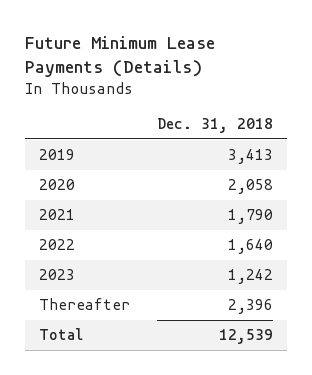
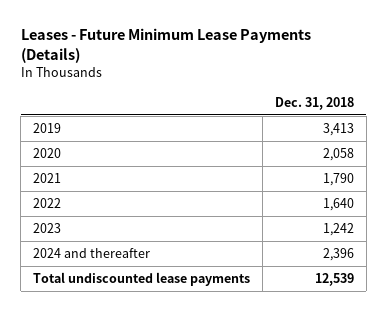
[24,35,215,77] Future Minimum Lease Payments (Details) -> [20,28,311,63] Leases - Future Minimum Lease Payments (Details)
[38,298,130,311] Thereafter -> [33,248,151,259] 2024 and thereafter
[38,328,83,341] Total -> [33,272,251,287] Total undiscounted lease payments

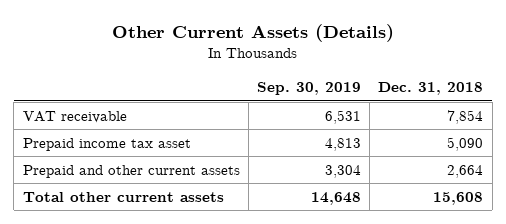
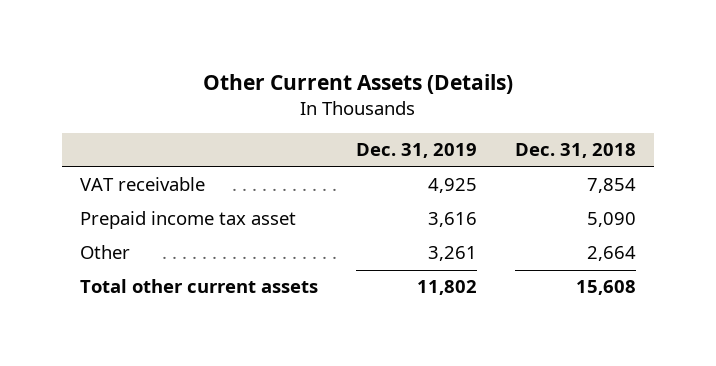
[257,82,362,96] Sep. 30, 2019 -> none
none -> [356,143,478,159] Dec. 31, 2019
[22,164,240,178] Prepaid and other current assets -> [80,245,131,260] Other

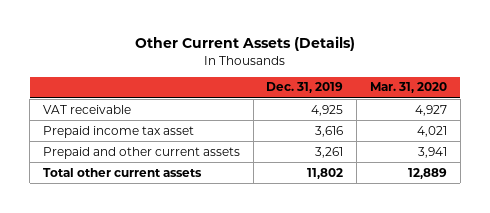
[514,143,636,159] Dec. 31, 2018 -> none
none -> [369,82,447,94] Mar. 31, 2020
[80,245,131,260] Other -> [42,146,240,159] Prepaid and other current assets

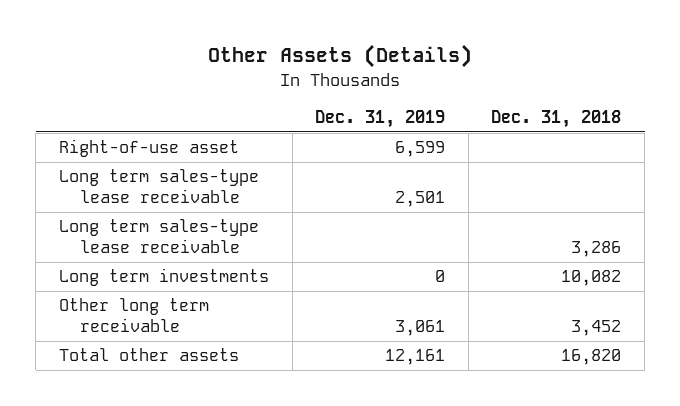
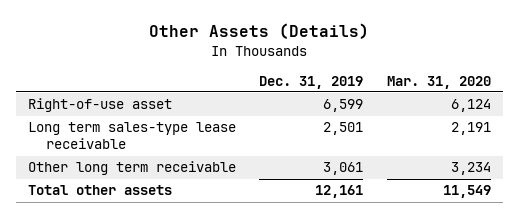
[491,110,622,129] Dec. 31, 2018 -> none
none -> [387,75,492,89] Mar. 31, 2020
[58,219,259,254] Long term sales-type lease receivable -> none
[58,268,269,287] Long term investments -> none

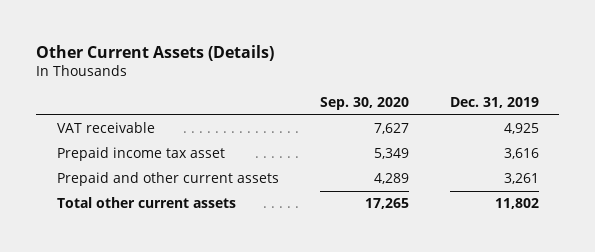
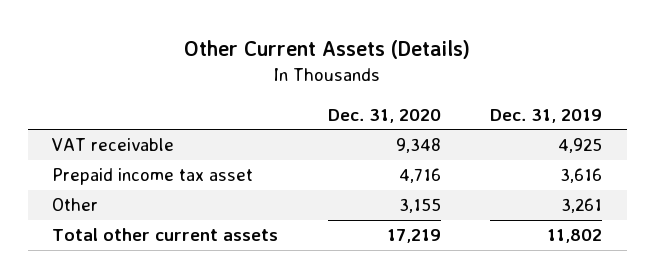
[319,97,409,111] Sep. 30, 2020 -> none
none -> [327,108,441,123] Dec. 31, 2020
[56,172,279,187] Prepaid and other current assets -> [52,198,99,212] Other

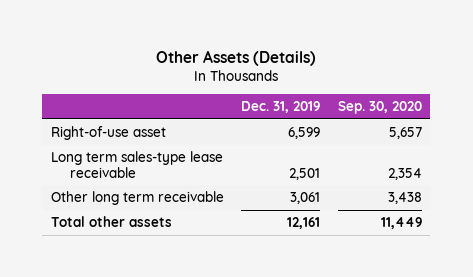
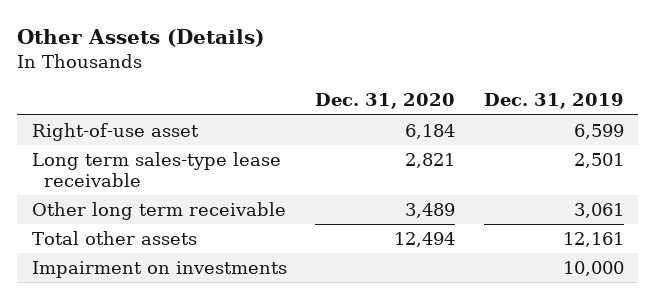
[337,101,422,115] Sep. 30, 2020 -> none
none -> [315,93,456,110] Dec. 31, 2020
none -> [31,261,287,279] Impairment on investments

